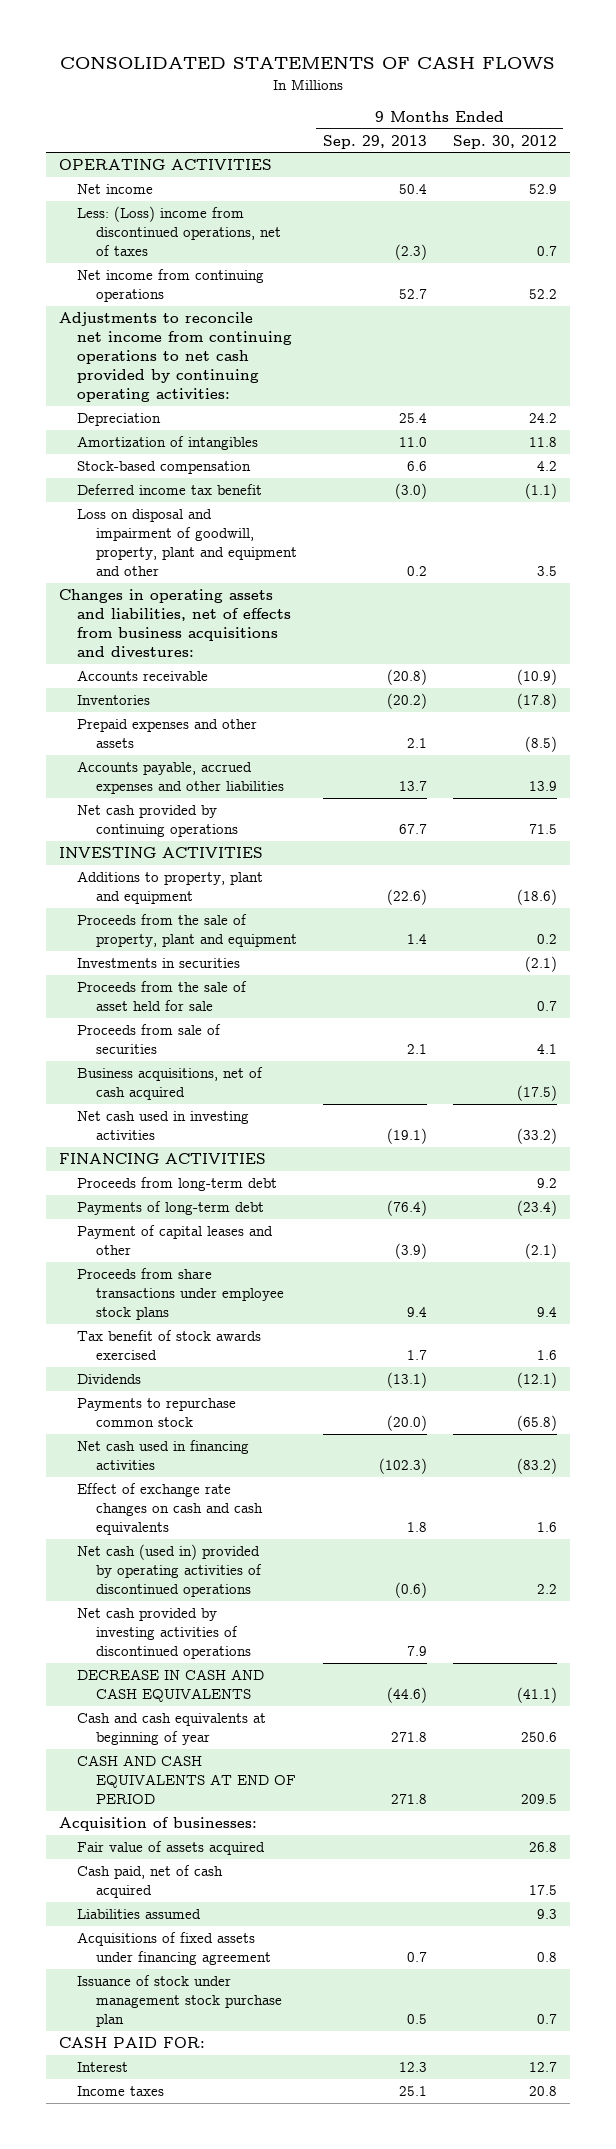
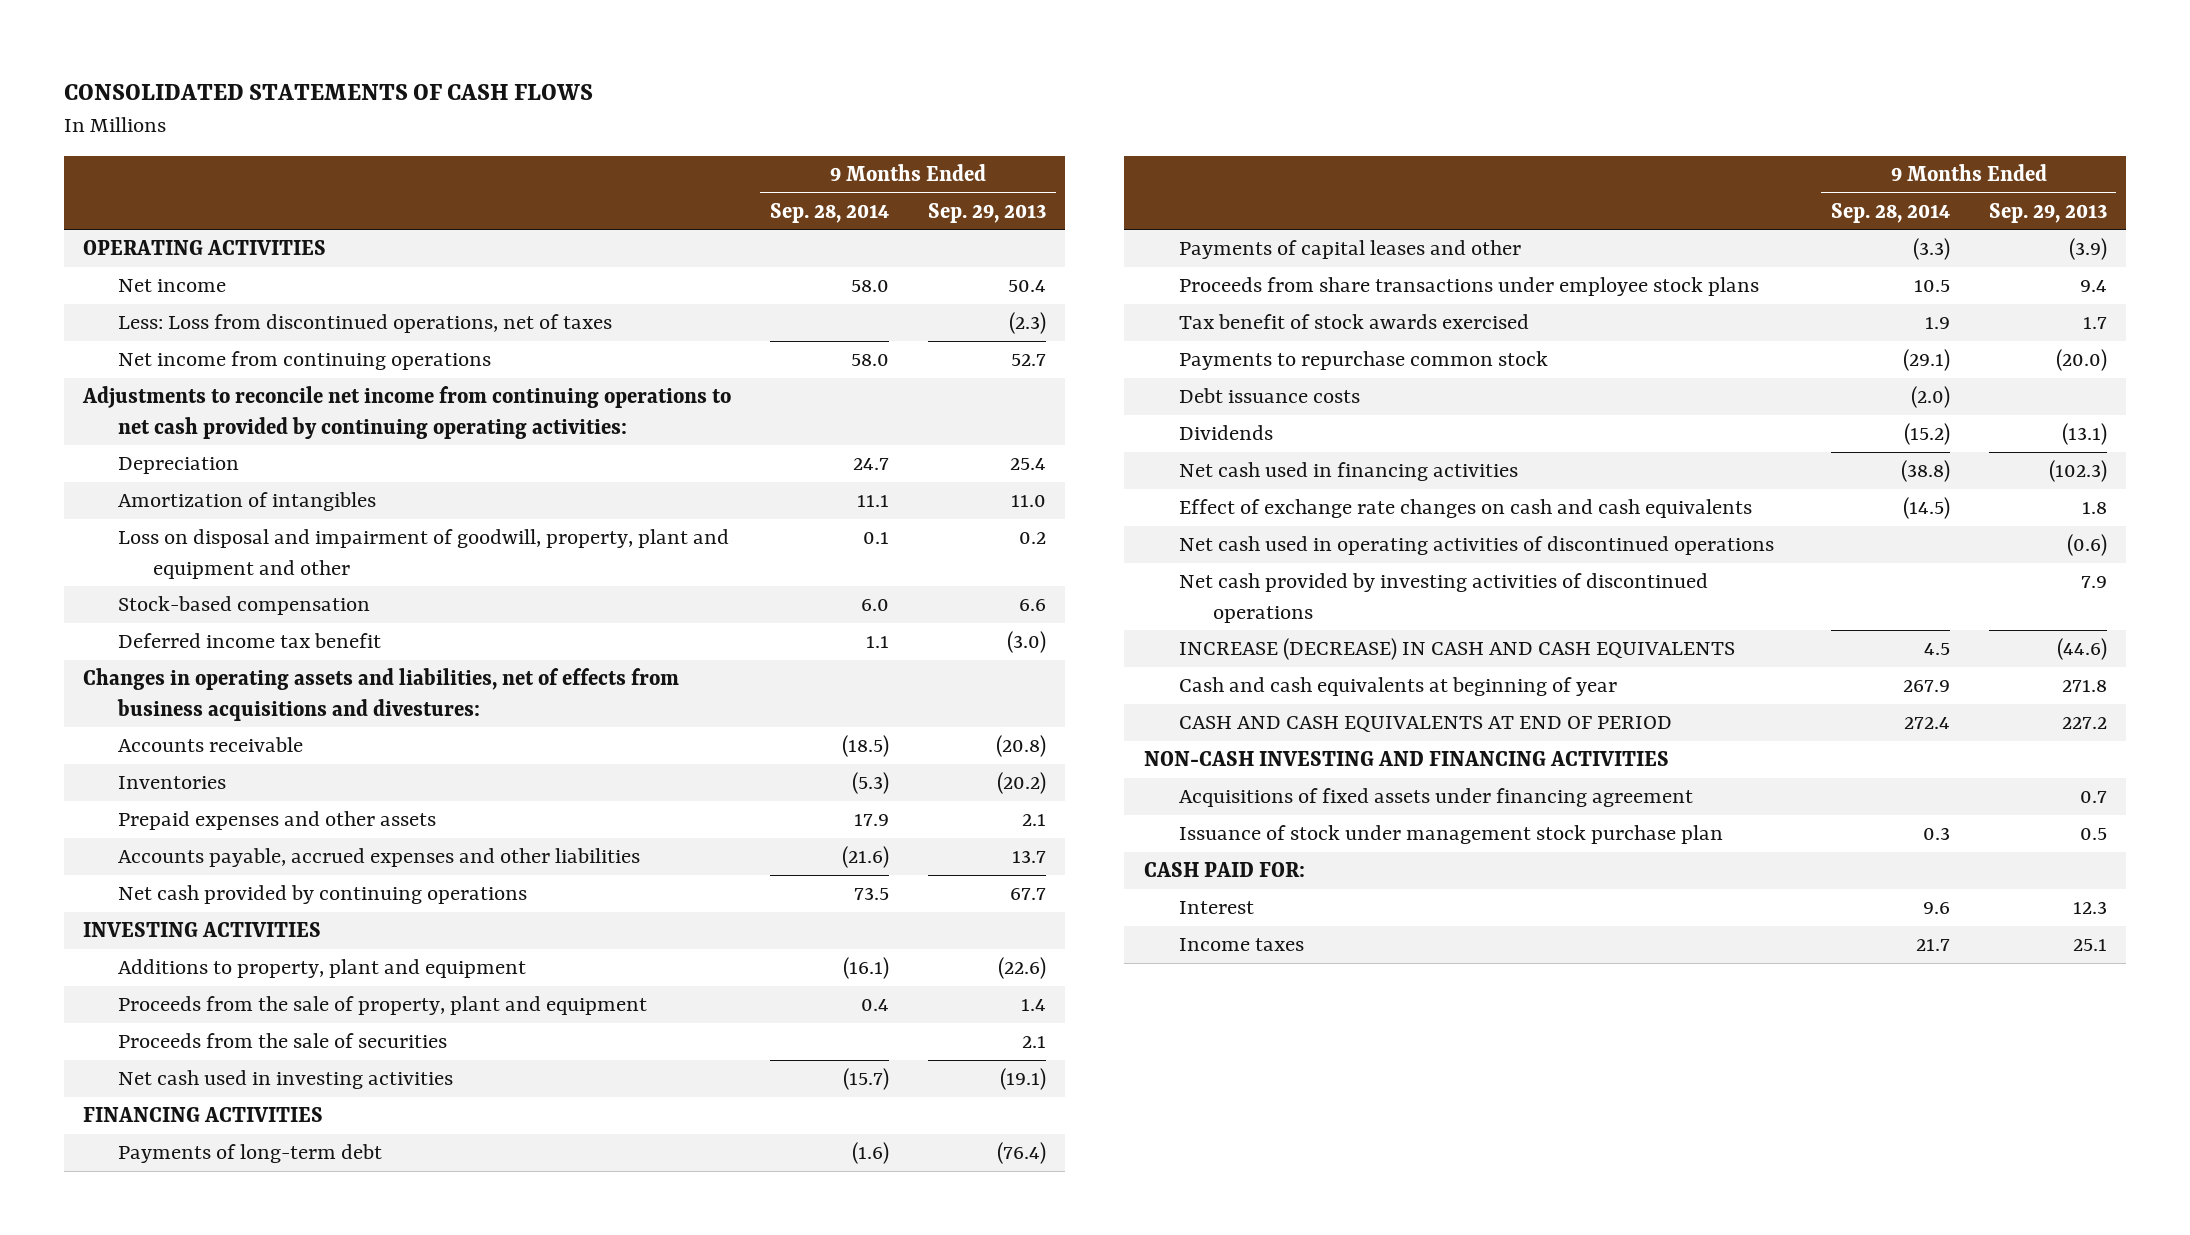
[452,134,557,149] Sep. 30, 2012 -> none
none -> [770,202,890,223] Sep. 28, 2014
[77,206,281,257] Less: (Loss) income from discontinued operations, net of taxes -> [117,314,612,334] Less: Loss from discontinued operations, net of taxes
[77,509,297,577] Loss on disposal and impairment of goodwill, property, plant and equipment and other -> [117,529,729,579] Loss on disposal and impairment of goodwill, property, plant and equipment and other
[77,958,241,969] Investments in securities -> none
[77,981,248,1012] Proceeds from the sale of asset held for sale -> none
[77,1067,264,1101] Business acquisitions, net of cash acquired -> none
[77,1024,222,1055] Proceeds from sale of securities -> [117,1033,447,1049] Proceeds from the sale of securities
[77,1177,278,1192] Proceeds from long-term debt -> none
[77,1225,274,1256] Payment of capital leases and other -> [1178,240,1521,260] Payments of capital leases and other
none -> [1178,388,1360,404] Debt issuance costs
[77,1374,142,1385] Dividends -> [1178,425,1273,441] Dividends
[77,1544,262,1598] Net cash (used in) provided by operating activities of discontinued operations -> [1178,536,1774,556] Net cash used in operating activities of discontinued operations
[77,1669,265,1703] DECREASE IN CASH AND CASH EQUIVALENTS -> [1178,638,1735,661] INCREASE (DECREASE) IN CASH AND CASH EQUIVALENTS
[59,1817,258,1832] Acquisition of businesses: -> none
[77,1841,266,1856] Fair value of assets acquired -> none
[77,1865,224,1899] Cash paid, net of cash acquired -> none
[77,1909,202,1920] Liabilities assumed -> none
[390,1794,427,1805] 271.8 -> [2061,717,2107,730] 227.2
none -> [1143,751,1669,767] NON-CASH INVESTING AND FINANCING ACTIVITIES

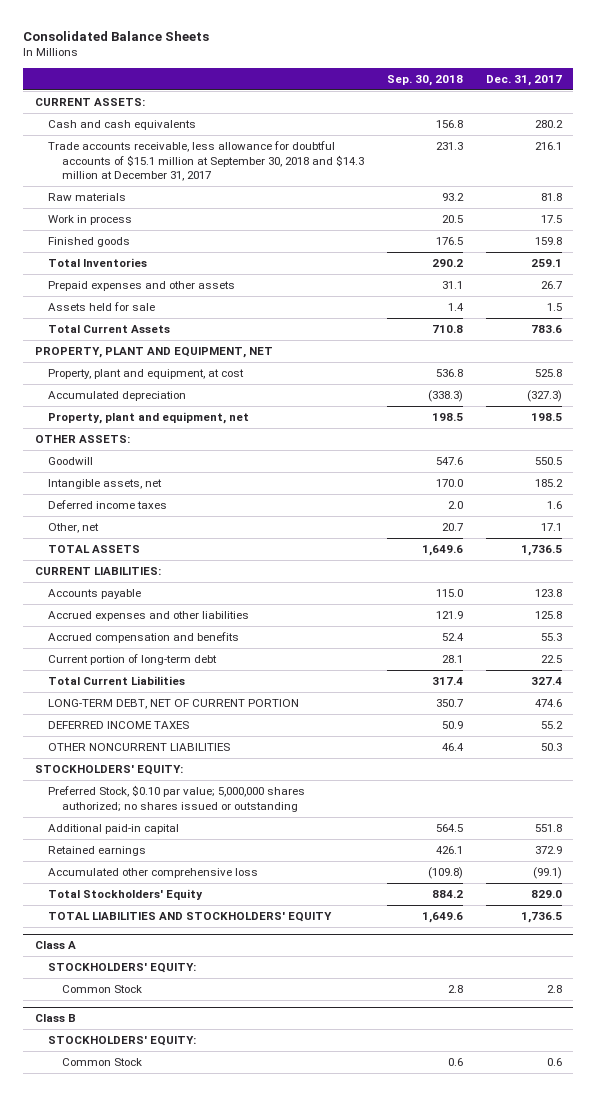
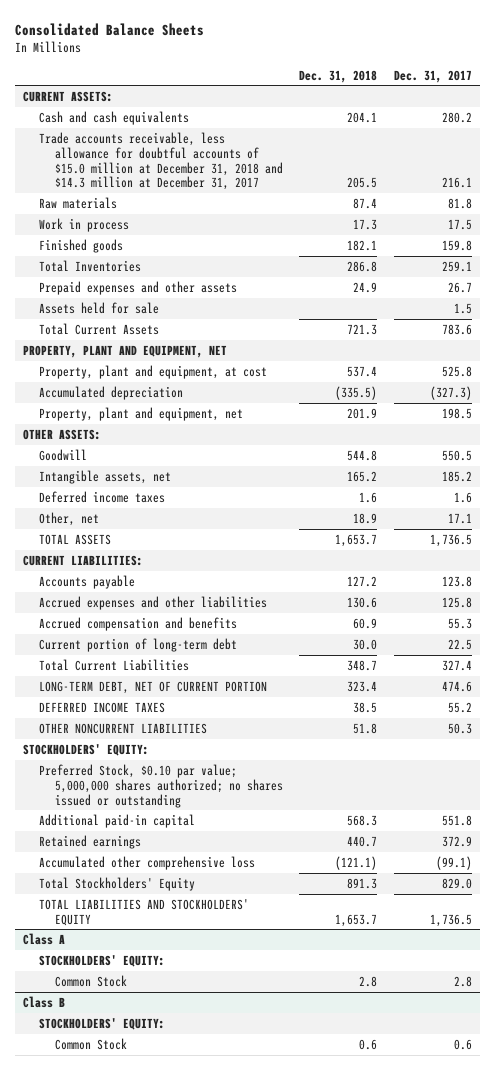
[386,74,463,86] Sep. 30, 2018 -> none
none -> [299,69,378,83] Dec. 31, 2018
[48,141,365,182] Trade accounts receivable, less allowance for doubtful accounts of $15.1 million at September 30, 2018 and $14.3 million at December 31, 2017 -> [39,131,283,191] Trade accounts receivable, less allowance for doubtful accounts of $15.0 million at December 31, 2018 and $14.3 million at December 31, 2017

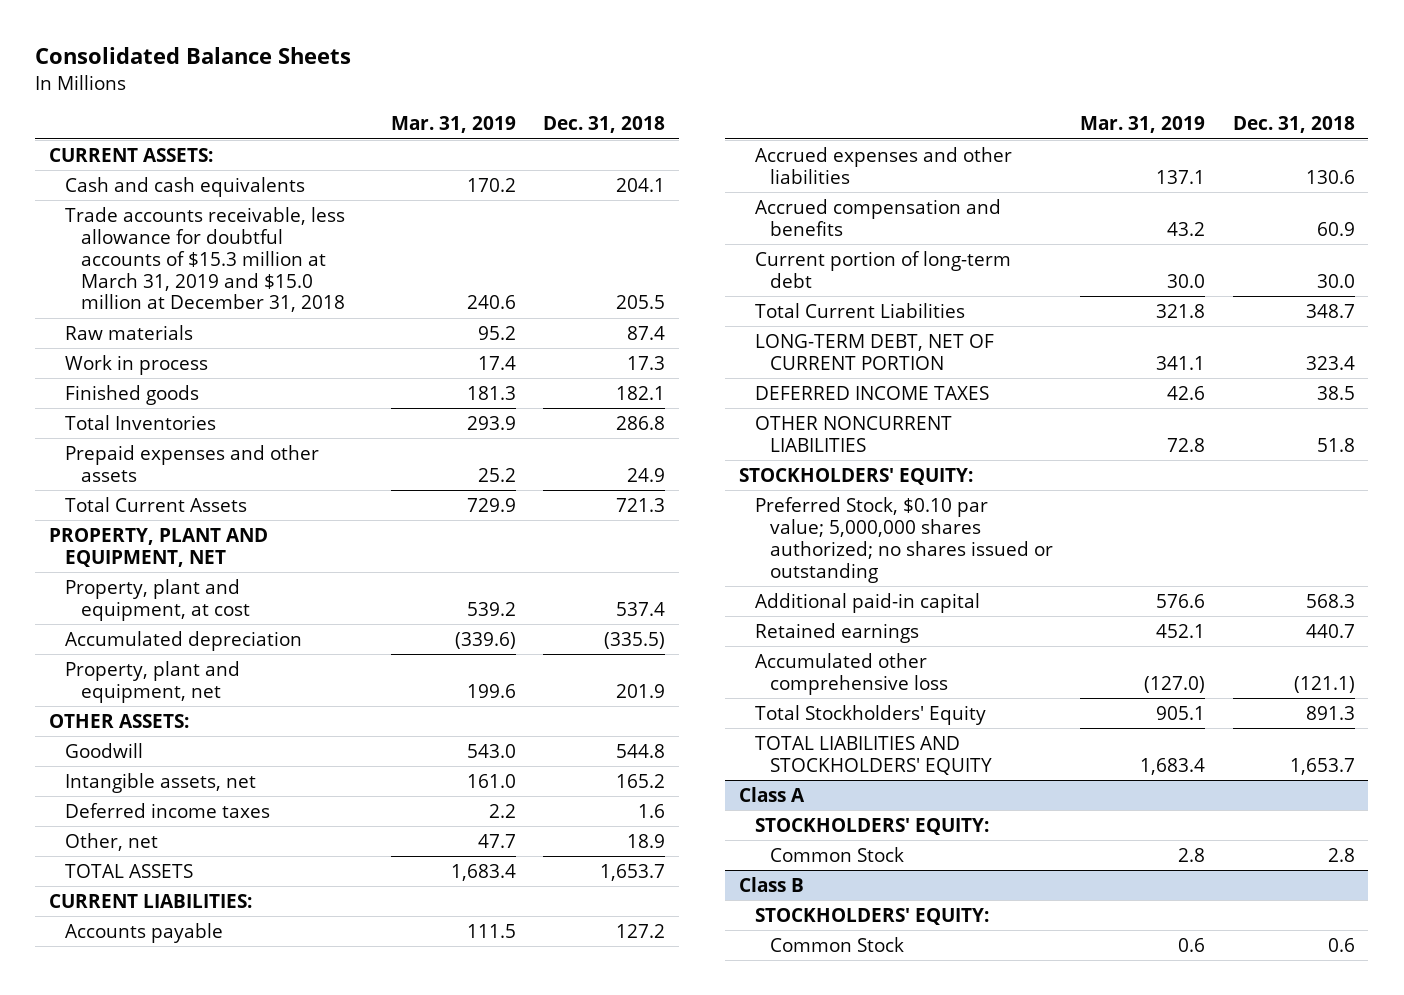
[394,69,473,83] Dec. 31, 2017 -> none
none -> [390,116,516,134] Mar. 31, 2019
[39,131,283,191] Trade accounts receivable, less allowance for doubtful accounts of $15.0 million at December 31, 2018 and $14.3 million at December 31, 2017 -> [64,206,345,313] Trade accounts receivable, less allowance for doubtful accounts of $15.3 million at March 31, 2019 and $15.0 million at December 31, 2018
[39,301,160,314] Assets held for sale -> none

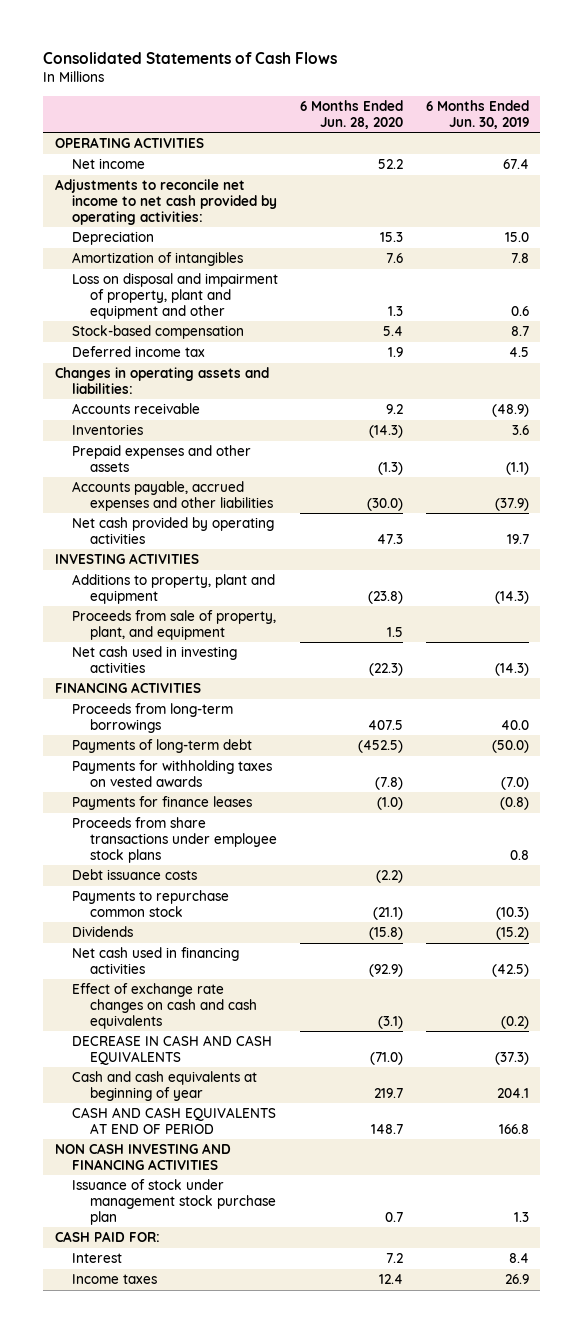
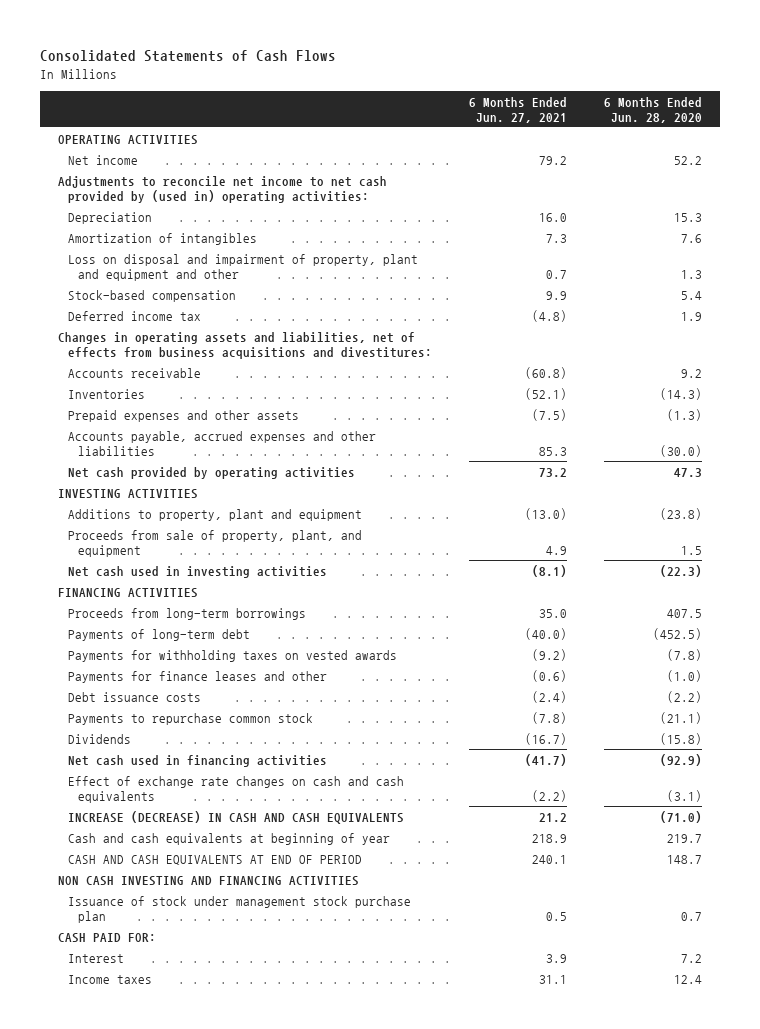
[425,99,529,129] 6 Months Ended Jun. 30, 2019 -> none
none -> [469,96,568,123] 6 Months Ended Jun. 27, 2021
[54,179,278,225] Adjustments to reconcile net income to net cash provided by operating activities: -> [58,175,388,203] Adjustments to reconcile net income to net cash provided by (used in) operating activities:
[54,367,269,394] Changes in operating assets and liabilities: -> [58,331,433,359] Changes in operating assets and liabilities, net of effects from business acquisitions and divestitures:
[72,817,277,863] Proceeds from share transactions under employee stock plans -> none
[72,796,253,811] Payments for finance leases -> [68,670,328,683] Payments for finance leases and other
[72,1035,273,1065] DECREASE IN CASH AND CASH EQUIVALENTS -> [68,810,405,824] INCREASE (DECREASE) IN CASH AND CASH EQUIVALENTS

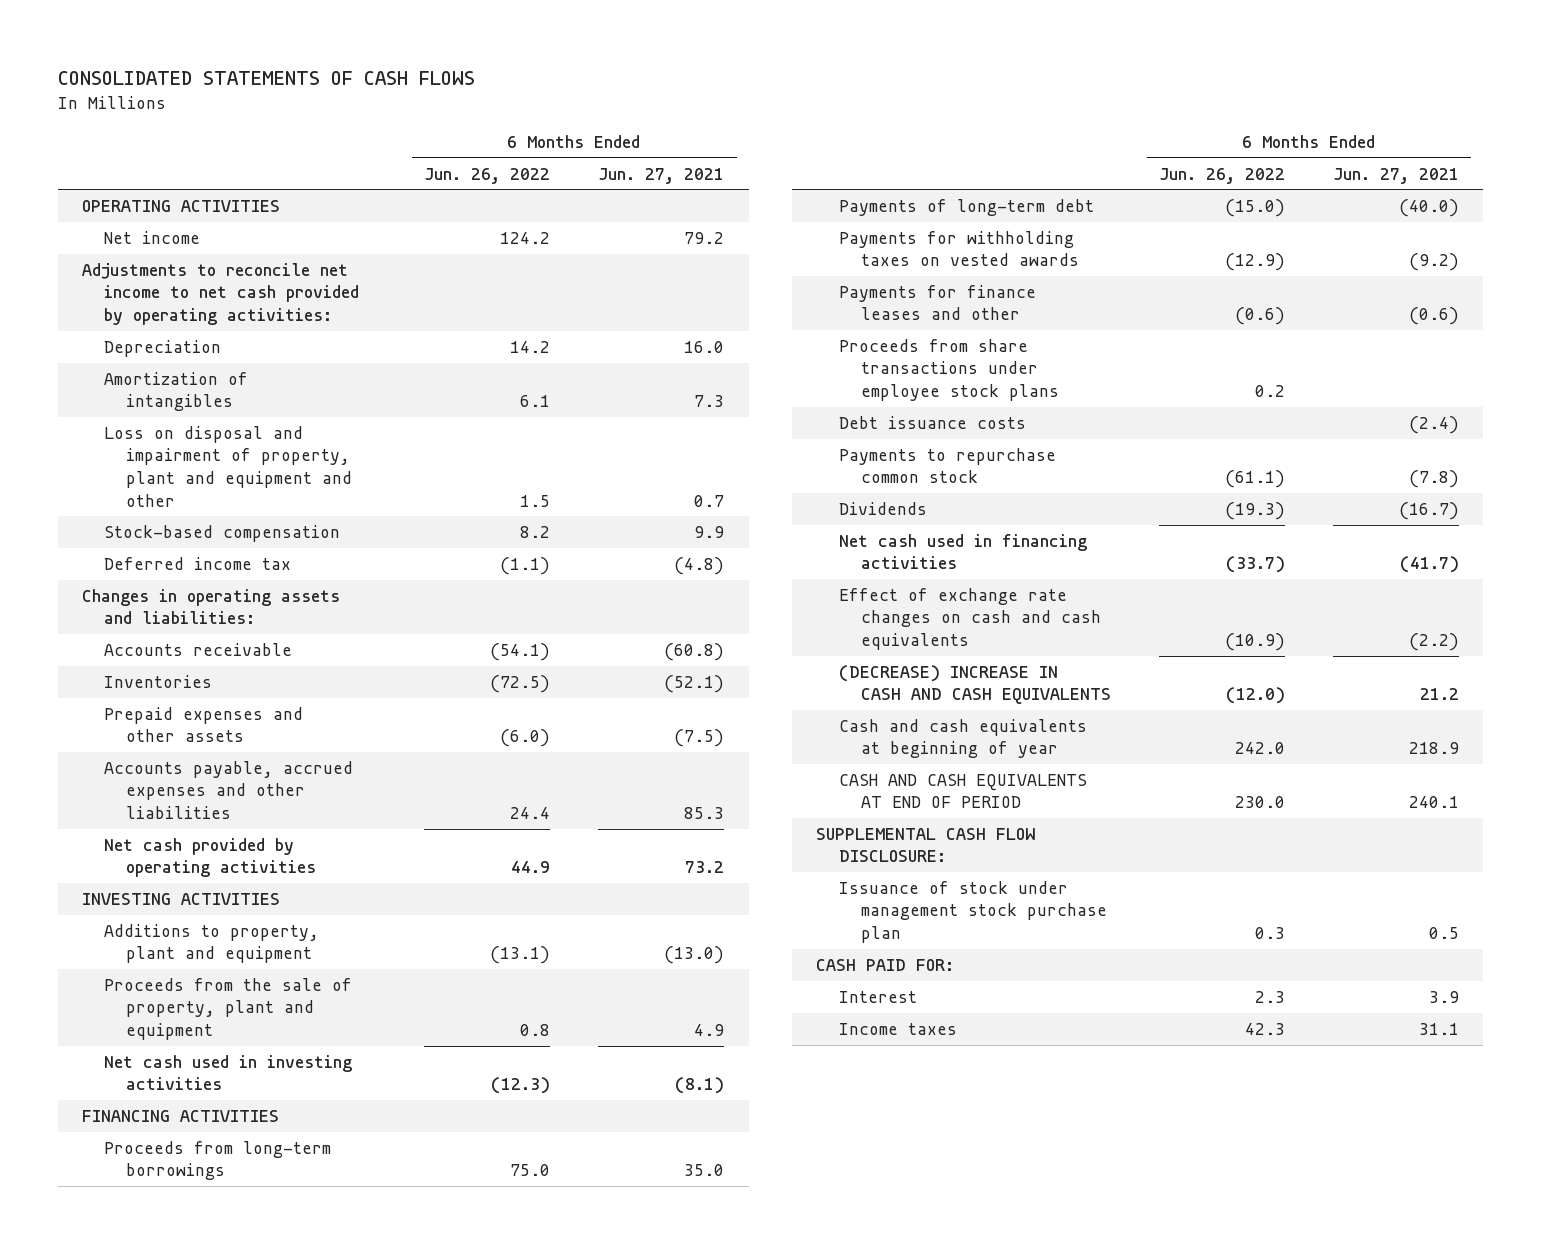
[39,50,336,63] Consolidated Statements of Cash Flows -> [57,70,475,85] CONSOLIDATED STATEMENTS OF CASH FLOWS
[603,96,702,123] 6 Months Ended Jun. 28, 2020 -> none
none -> [424,167,551,184] Jun. 26, 2022
[58,175,388,203] Adjustments to reconcile net income to net cash provided by (used in) operating activities: -> [81,262,360,326] Adjustments to reconcile net income to net cash provided by operating activities:
[58,331,433,359] Changes in operating assets and liabilities, net of effects from business acquisitions and divestitures: -> [81,588,340,625] Changes in operating assets and liabilities:
[68,529,363,557] Proceeds from sale of property, plant, and equipment -> [104,977,353,1041] Proceeds from the sale of property, plant and equipment
none -> [838,338,1059,402] Proceeds from share transactions under employee stock plans
[68,810,405,824] INCREASE (DECREASE) IN CASH AND CASH EQUIVALENTS -> [838,664,1111,705] (DECREASE) INCREASE IN CASH AND CASH EQUIVALENTS
[58,875,360,886] NON CASH INVESTING AND FINANCING ACTIVITIES -> [816,827,1036,863] SUPPLEMENTAL CASH FLOW DISCLOSURE:

